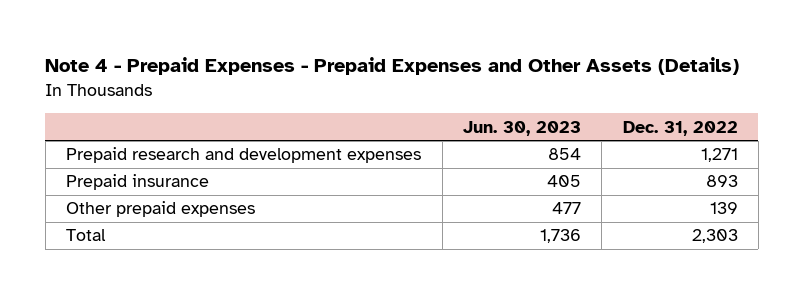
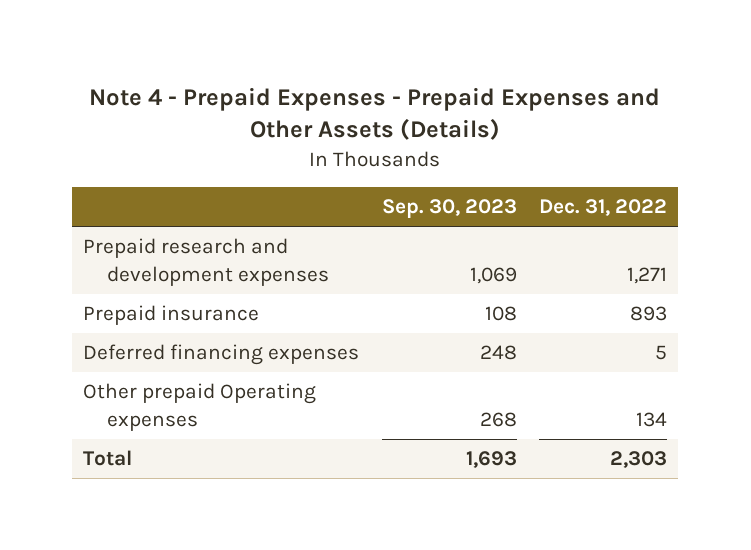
[462,120,581,136] Jun. 30, 2023 -> none
none -> [381,199,517,219] Sep. 30, 2023
none -> [83,344,360,366] Deferred financing expenses
[66,201,256,218] Other prepaid expenses -> [83,383,317,431] Other prepaid Operating expenses
[709,202,738,215] 139 -> [636,411,668,427] 134

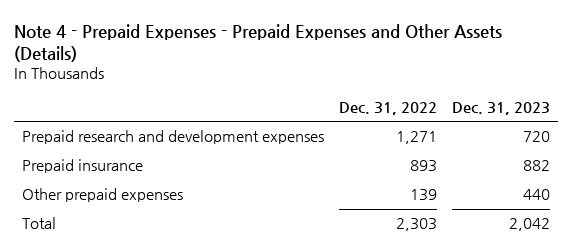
[381,199,517,219] Sep. 30, 2023 -> none
none -> [452,101,551,115] Dec. 31, 2023
[83,344,360,366] Deferred financing expenses -> none
[83,383,317,431] Other prepaid Operating expenses -> [21,188,183,203] Other prepaid expenses
[636,411,668,427] 134 -> [410,189,438,202] 139

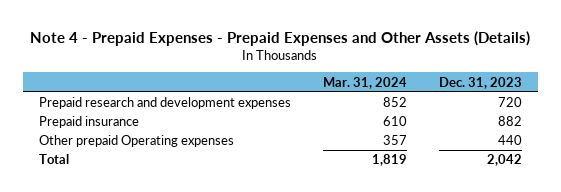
[339,101,438,115] Dec. 31, 2022 -> none
none -> [322,76,407,89] Mar. 31, 2024
[21,188,183,203] Other prepaid expenses -> [39,135,235,148] Other prepaid Operating expenses

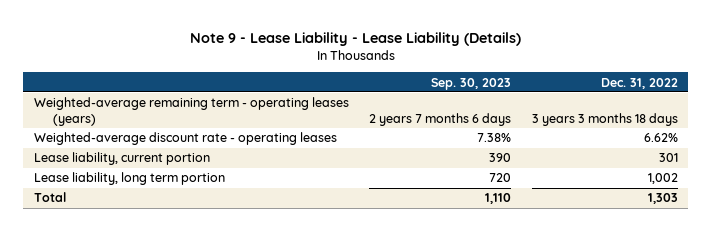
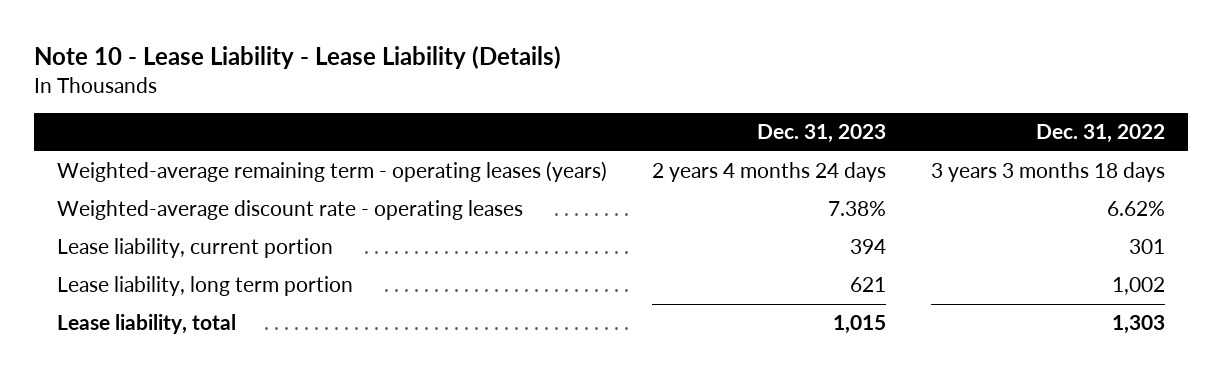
[189,31,521,46] Note 9 - Lease Liability - Lease Liability (Details) -> [33,46,561,70] Note 10 - Lease Liability - Lease Liability (Details)
[431,77,512,90] Sep. 30, 2023 -> none
none -> [756,124,886,144] Dec. 31, 2023
[33,192,66,203] Total -> [56,314,236,335] Lease liability, total

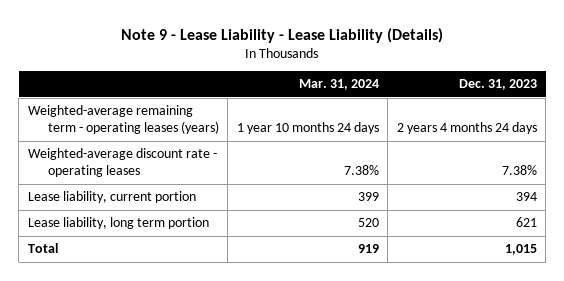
[33,46,561,70] Note 10 - Lease Liability - Lease Liability (Details) -> [121,27,444,43] Note 9 - Lease Liability - Lease Liability (Details)
[1036,124,1166,144] Dec. 31, 2022 -> none
none -> [298,79,379,91] Mar. 31, 2024
[56,314,236,335] Lease liability, total -> [27,243,58,254] Total

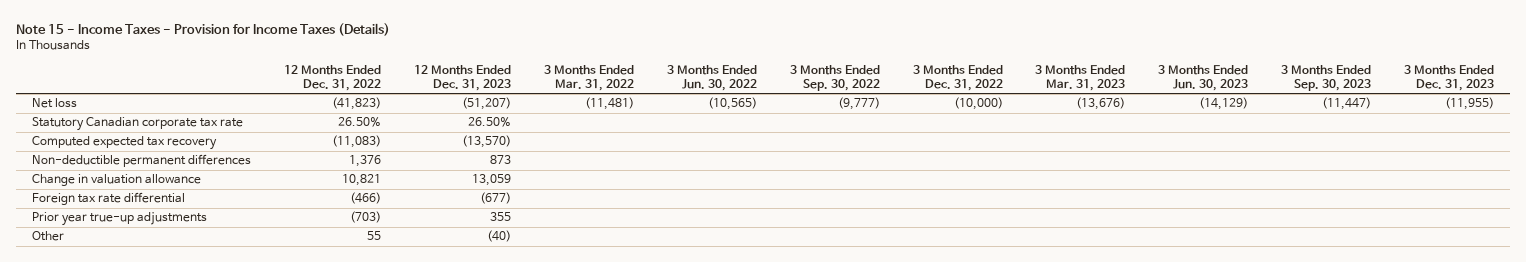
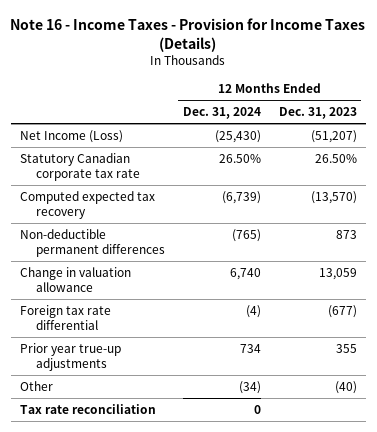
[15,22,390,36] Note 15 - Income Taxes - Provision for Income Taxes (Details) -> [10,17,366,52] Note 16 - Income Taxes - Provision for Income Taxes (Details)
[284,64,382,92] 12 Months Ended Dec. 31, 2022 -> none
[543,64,634,92] 3 Months Ended Mar. 31, 2022 -> none
[666,64,757,92] 3 Months Ended Jun. 30, 2022 -> none
[789,64,880,92] 3 Months Ended Sep. 30, 2022 -> none
[912,64,1003,92] 3 Months Ended Dec. 31, 2022 -> none
[1035,64,1126,92] 3 Months Ended Mar. 31, 2023 -> none
[1158,64,1249,92] 3 Months Ended Jun. 30, 2023 -> none
[1281,64,1372,92] 3 Months Ended Sep. 30, 2023 -> none
[1404,64,1495,92] 3 Months Ended Dec. 31, 2023 -> none
none -> [182,107,261,120] Dec. 31, 2024
[32,98,78,109] Net loss -> [19,129,123,143] Net Income (Loss)
none -> [19,403,156,414] Tax rate reconciliation

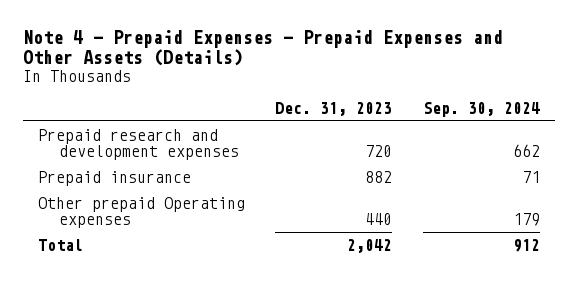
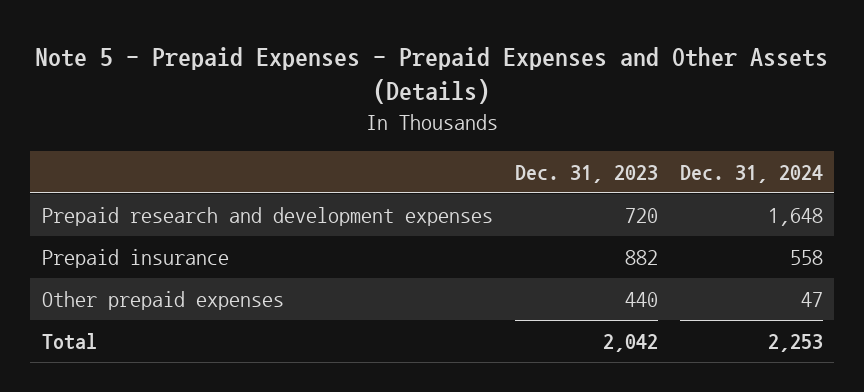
[23,29,504,67] Note 4 - Prepaid Expenses - Prepaid Expenses and Other Assets (Details) -> [35,46,829,104] Note 5 - Prepaid Expenses - Prepaid Expenses and Other Assets (Details)
[422,102,540,118] Sep. 30, 2024 -> none
none -> [679,164,823,183] Dec. 31, 2024
[38,196,246,229] Other prepaid Operating expenses -> [41,291,284,311] Other prepaid expenses

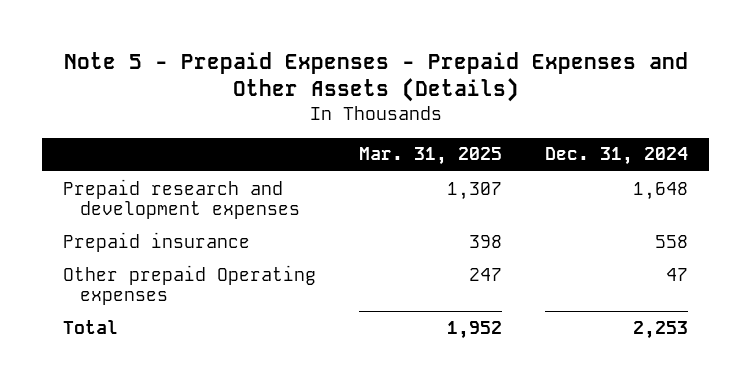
[514,164,658,183] Dec. 31, 2023 -> none
none -> [359,147,503,166] Mar. 31, 2025
[41,291,284,311] Other prepaid expenses -> [63,264,317,306] Other prepaid Operating expenses

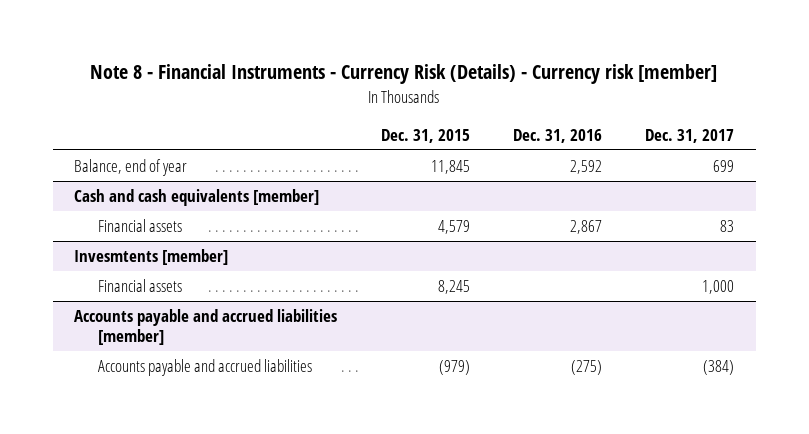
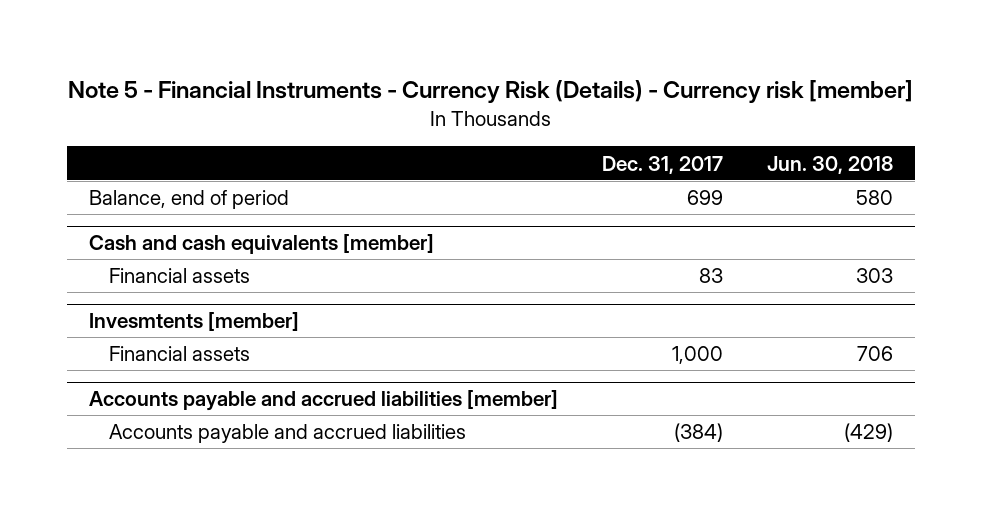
[90,64,718,85] Note 8 - Financial Instruments - Currency Risk (Details) - Currency risk [member] -> [67,80,913,104] Note 5 - Financial Instruments - Currency Risk (Details) - Currency risk [member]
[380,128,470,143] Dec. 31, 2015 -> none
[513,128,603,143] Dec. 31, 2016 -> none
none -> [766,155,893,174] Jun. 30, 2018
[74,159,188,177] Balance, end of year -> [88,190,289,210] Balance, end of period

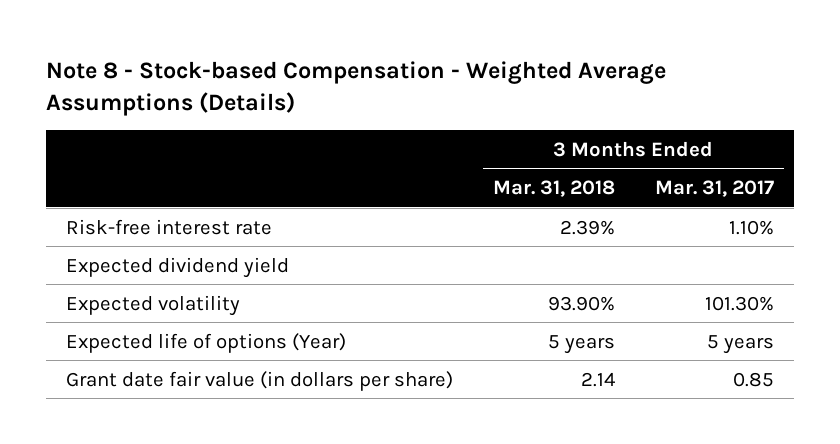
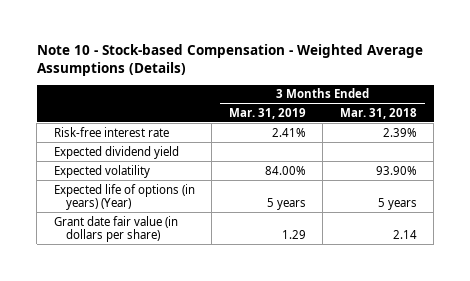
[45,60,666,116] Note 8 - Stock-based Compensation - Weighted Average Assumptions (Details) -> [36,43,423,77] Note 10 - Stock-based Compensation - Weighted Average Assumptions (Details)
[654,180,774,198] Mar. 31, 2017 -> none
none -> [228,107,306,119] Mar. 31, 2019
[65,332,346,353] Expected life of options (Year) -> [53,183,195,211] Expected life of options (in years) (Year)

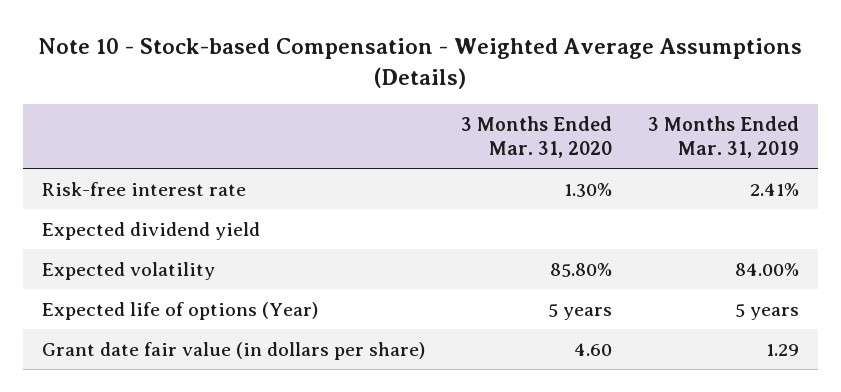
[339,107,417,119] Mar. 31, 2018 -> none
none -> [460,115,612,159] 3 Months Ended Mar. 31, 2020
[53,183,195,211] Expected life of options (in years) (Year) -> [41,301,318,320] Expected life of options (Year)

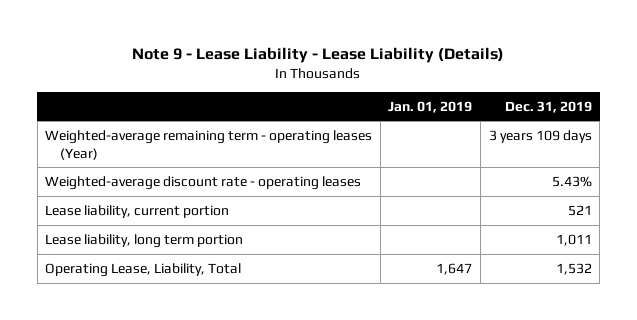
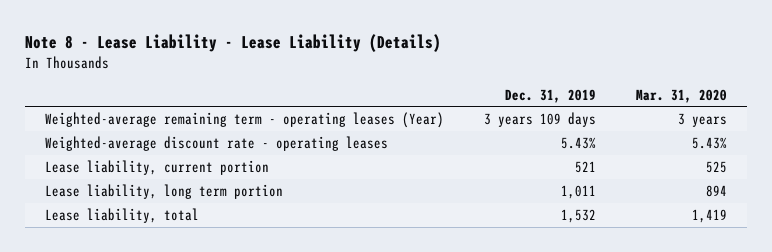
[132,46,505,63] Note 9 - Lease Liability - Lease Liability (Details) -> [25,33,442,52] Note 8 - Lease Liability - Lease Liability (Details)
[388,100,473,113] Jan. 01, 2019 -> none
none -> [636,88,728,103] Mar. 31, 2020
[45,262,242,277] Operating Lease, Liability, Total -> [45,208,200,224] Lease liability, total

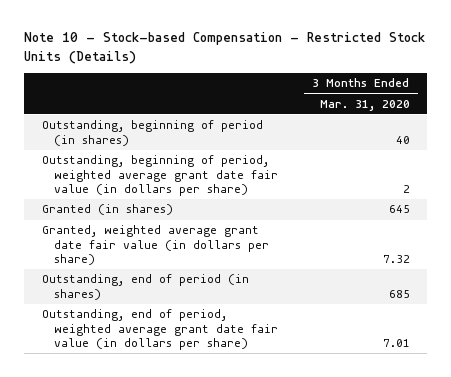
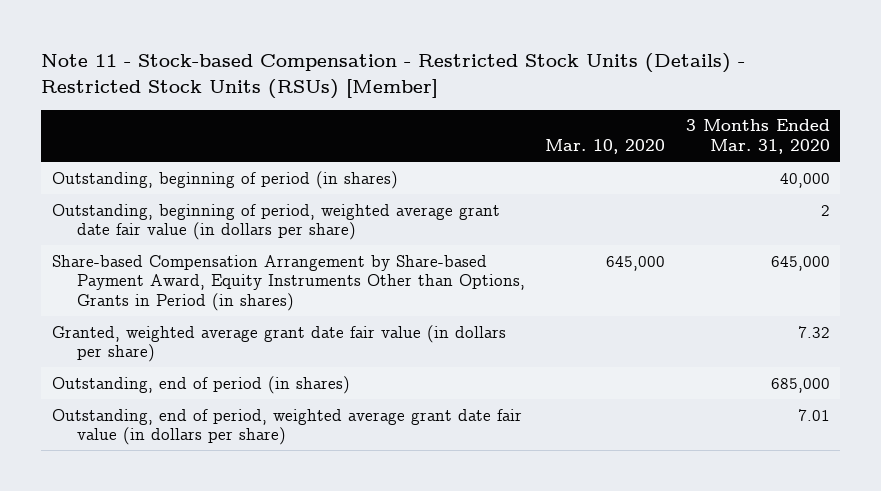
[23,32,425,64] Note 10 - Stock-based Compensation - Restricted Stock Units (Details) -> [41,53,746,100] Note 11 - Stock-based Compensation - Restricted Stock Units (Details) - Restricted Stock Units (RSUs) [Member]
none -> [545,139,666,155] Mar. 10, 2020
[395,135,410,144] 40 -> [779,172,830,188] 40,000
[41,204,173,216] Granted (in shares) -> none
none -> [51,254,525,312] Share-based Compensation Arrangement by Share-based Payment Award, Equity Instruments Other than Options, Grants in Period (in shares)
[388,289,410,298] 685 -> [770,377,830,393] 685,000

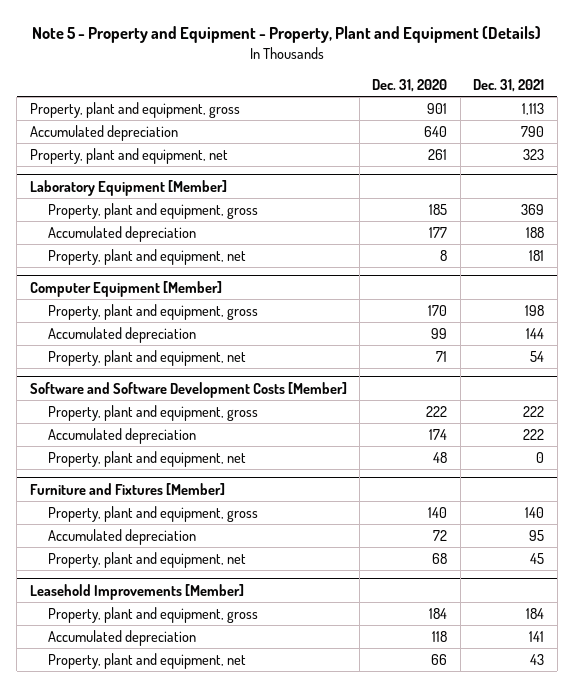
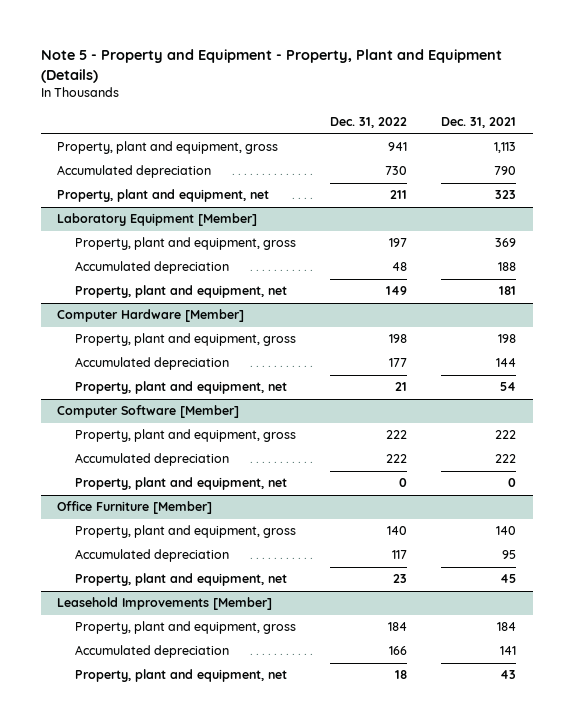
[372,79,448,93] Dec. 31, 2020 -> none
none -> [330,117,408,129] Dec. 31, 2022
[29,280,222,297] Computer Equipment [Member] -> [57,309,245,323] Computer Hardware [Member]
[29,381,347,398] Software and Software Development Costs [Member] -> [57,405,240,419] Computer Software [Member]
[29,482,225,495] Furniture and Fixtures [Member] -> [57,501,213,515] Office Furniture [Member]

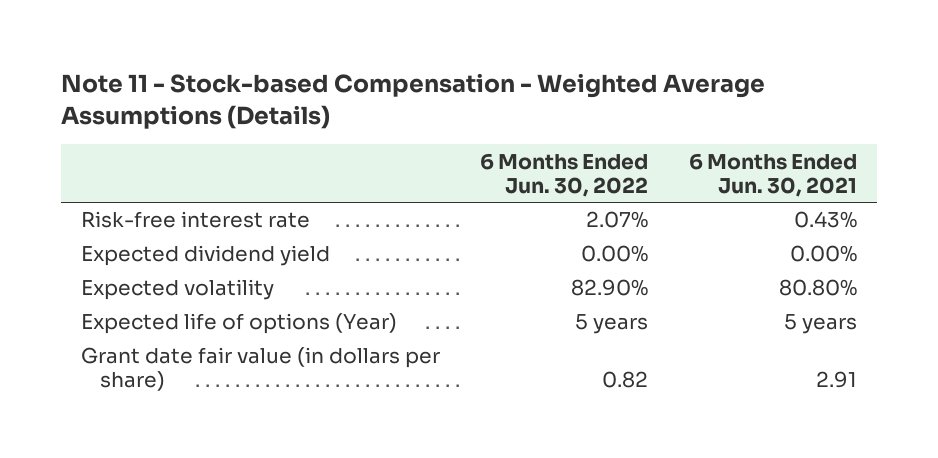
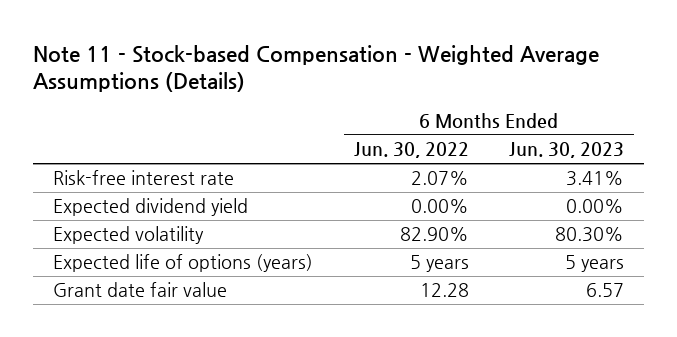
[688,152,857,197] 6 Months Ended Jun. 30, 2021 -> none
none -> [509,142,625,159] Jun. 30, 2023
[80,313,397,335] Expected life of options (Year) -> [53,254,314,273] Expected life of options (years)
[80,347,440,392] Grant date fair value (in dollars per share) -> [53,282,228,298] Grant date fair value
[602,371,649,389] 0.82 -> [419,283,469,298] 12.28

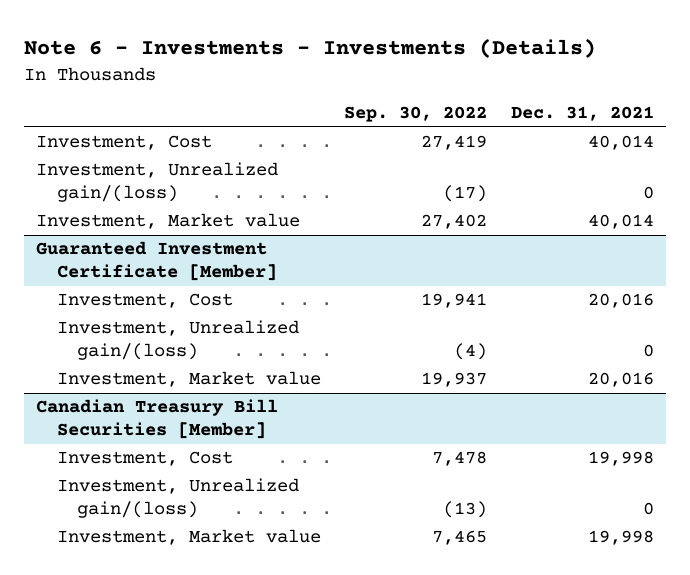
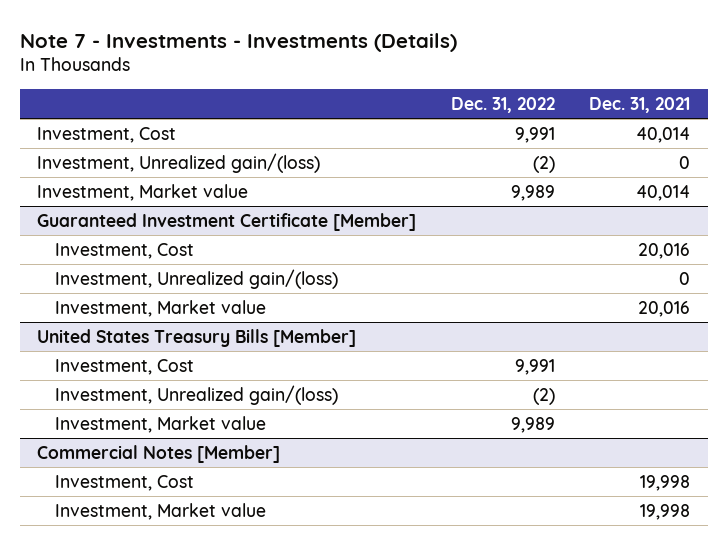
[24,37,597,58] Note 6 - Investments - Investments (Details) -> [20,32,458,52] Note 7 - Investments - Investments (Details)
[344,106,488,123] Sep. 30, 2022 -> none
none -> [450,96,555,113] Dec. 31, 2022
[36,399,279,440] Canadian Treasury Bill Securities [Member] -> none
none -> [37,328,357,347] United States Treasury Bills [Member]
none -> [55,358,195,375] Investment, Cost
none -> [55,384,339,405] Investment, Unrealized gain/(loss)
none -> [55,415,267,433] Investment, Market value
none -> [37,444,281,463] Commercial Notes [Member]
[56,478,299,519] Investment, Unrealized gain/(loss) -> none

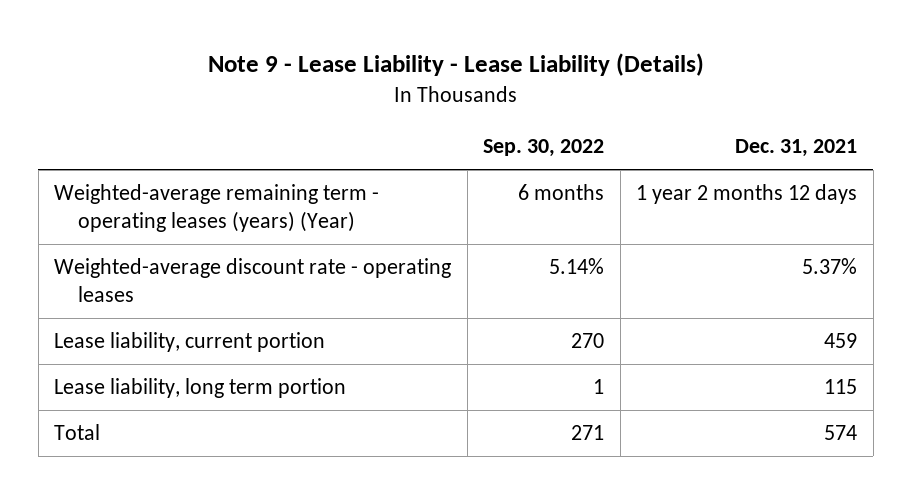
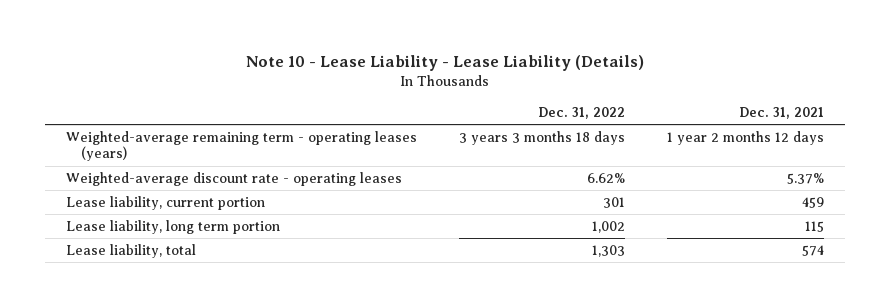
[207,53,704,77] Note 9 - Lease Liability - Lease Liability (Details) -> [245,54,644,71] Note 10 - Lease Liability - Lease Liability (Details)
[483,139,605,158] Sep. 30, 2022 -> none
none -> [537,107,625,120] Dec. 31, 2022
[54,183,380,233] Weighted-average remaining term - operating leases (years) (Year) -> [65,131,417,162] Weighted-average remaining term - operating leases (years)
[54,423,101,440] Total -> [65,244,196,259] Lease liability, total

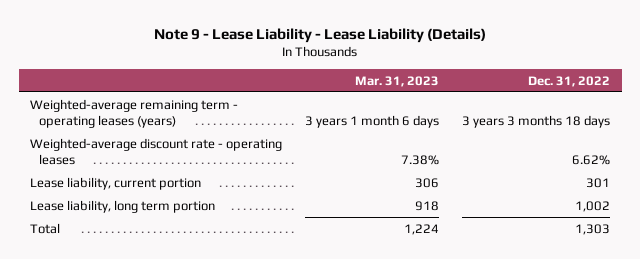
[245,54,644,71] Note 10 - Lease Liability - Lease Liability (Details) -> [154,27,487,43] Note 9 - Lease Liability - Lease Liability (Details)
[738,107,824,120] Dec. 31, 2021 -> none
none -> [355,75,440,87] Mar. 31, 2023
[65,244,196,259] Lease liability, total -> [30,222,61,234] Total

